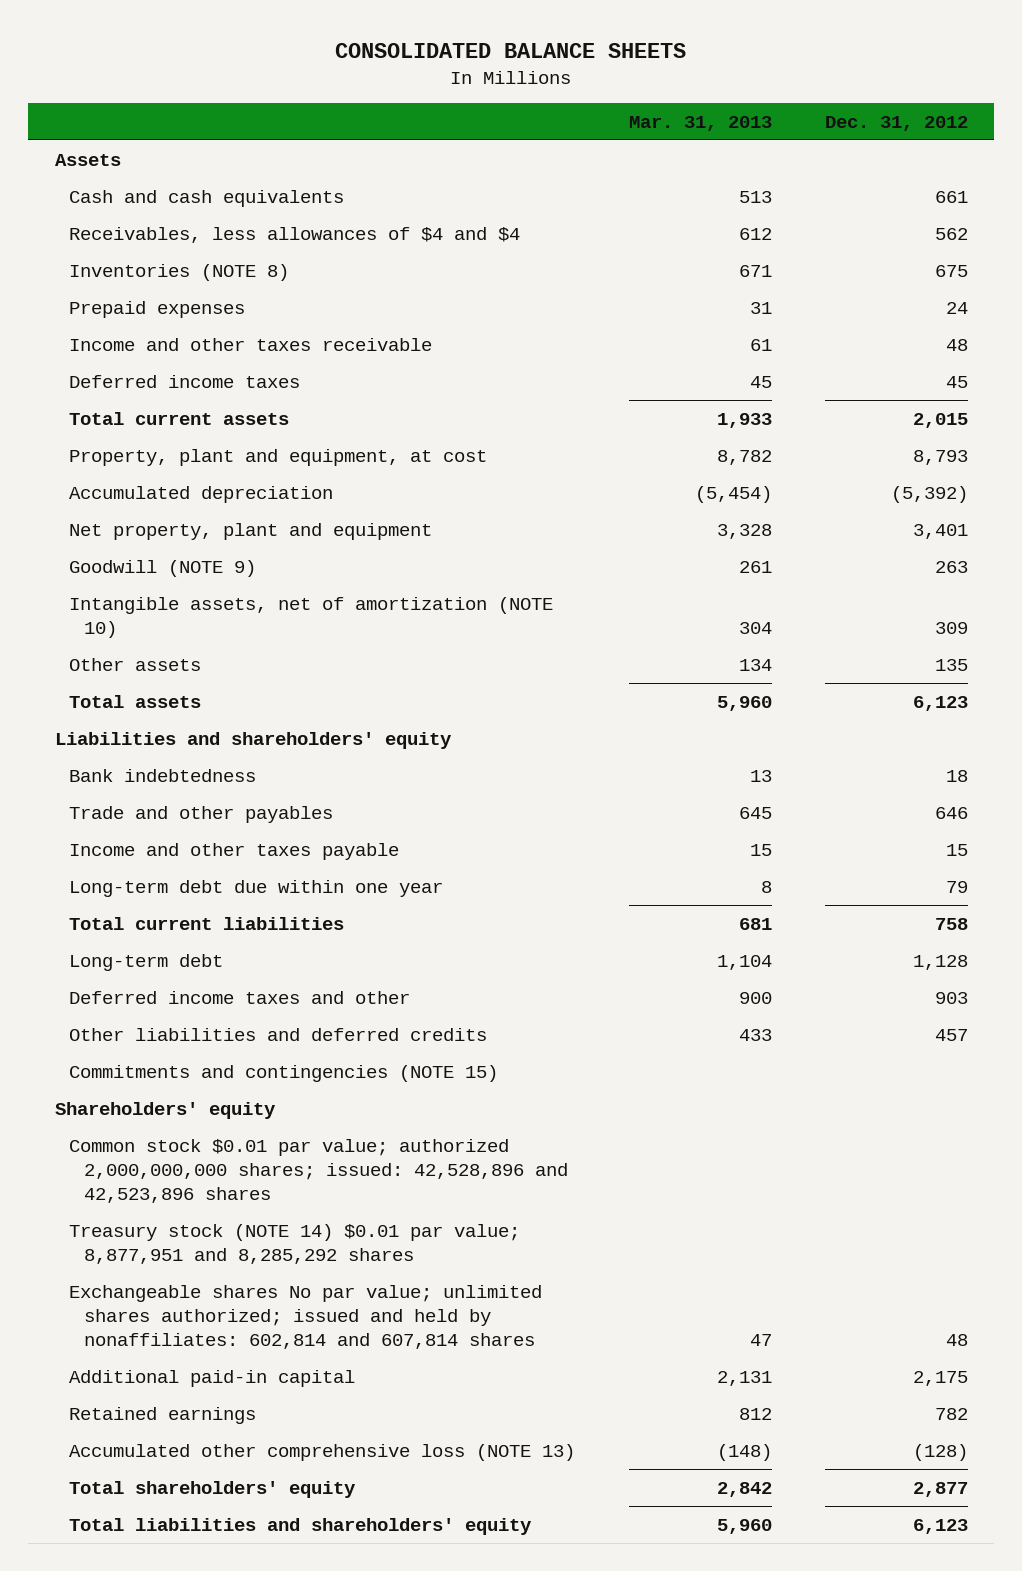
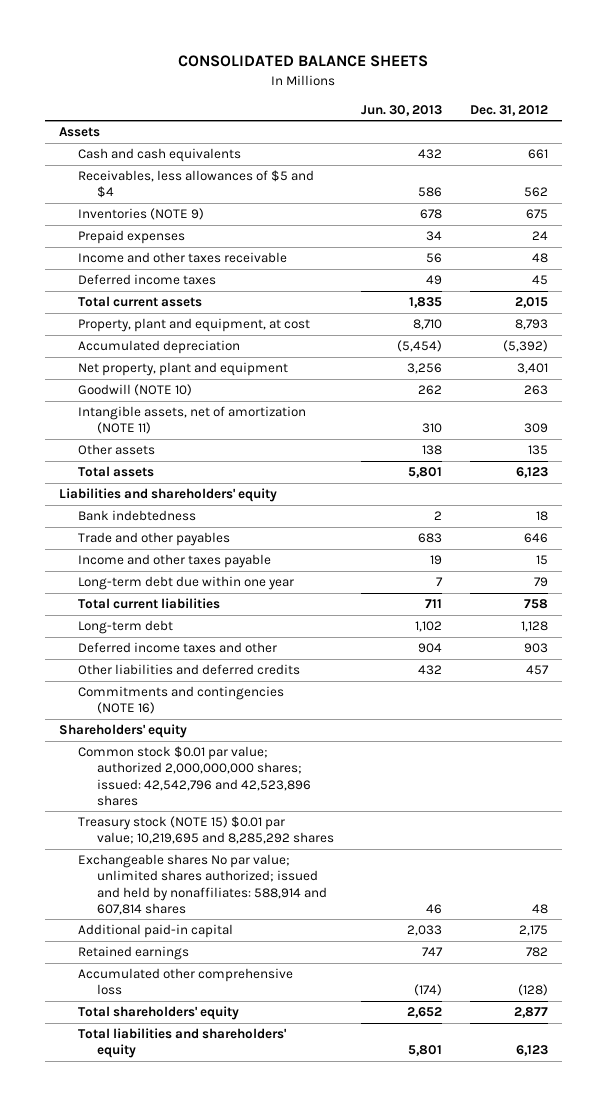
[628,115,772,131] Mar. 31, 2013 -> none
none -> [361,104,443,116] Jun. 30, 2013
[69,226,521,243] Receivables, less allowances of $4 and $4 -> [77,170,314,199] Receivables, less allowances of $5 and $4
[69,263,290,281] Inventories (NOTE 8) -> [77,208,204,221] Inventories (NOTE 9)
[69,559,257,577] Goodwill (NOTE 9) -> [77,384,192,397] Goodwill (NOTE 10)
[69,596,554,638] Intangible assets, net of amortization (NOTE 10) -> [77,406,306,435] Intangible assets, net of amortization (NOTE 11)
[69,1064,499,1082] Commitments and contingencies (NOTE 15) -> [77,686,284,715] Commitments and contingencies (NOTE 16)
[69,1138,569,1204] Common stock $0.01 par value; authorized 2,000,000,000 shares; issued: 42,528,896 and 42,523,896 shares -> [77,746,311,806] Common stock $0.01 par value; authorized 2,000,000,000 shares; issued: 42,542,796 and 42,523,896 shares
[69,1223,521,1264] Treasury stock (NOTE 14) $0.01 par value; 8,877,951 and 8,285,292 shares -> [77,816,334,845] Treasury stock (NOTE 15) $0.01 par value; 10,219,695 and 8,285,292 shares
[69,1284,543,1350] Exchangeable shares No par value; unlimited shares authorized; issued and held by nonaffiliates: 602,814 and 607,814 shares -> [77,854,327,915] Exchangeable shares No par value; unlimited shares authorized; issued and held by nonaffiliates: 588,914 and 607,814 shares
[69,1443,576,1461] Accumulated other comprehensive loss (NOTE 13) -> [77,968,293,996] Accumulated other comprehensive loss

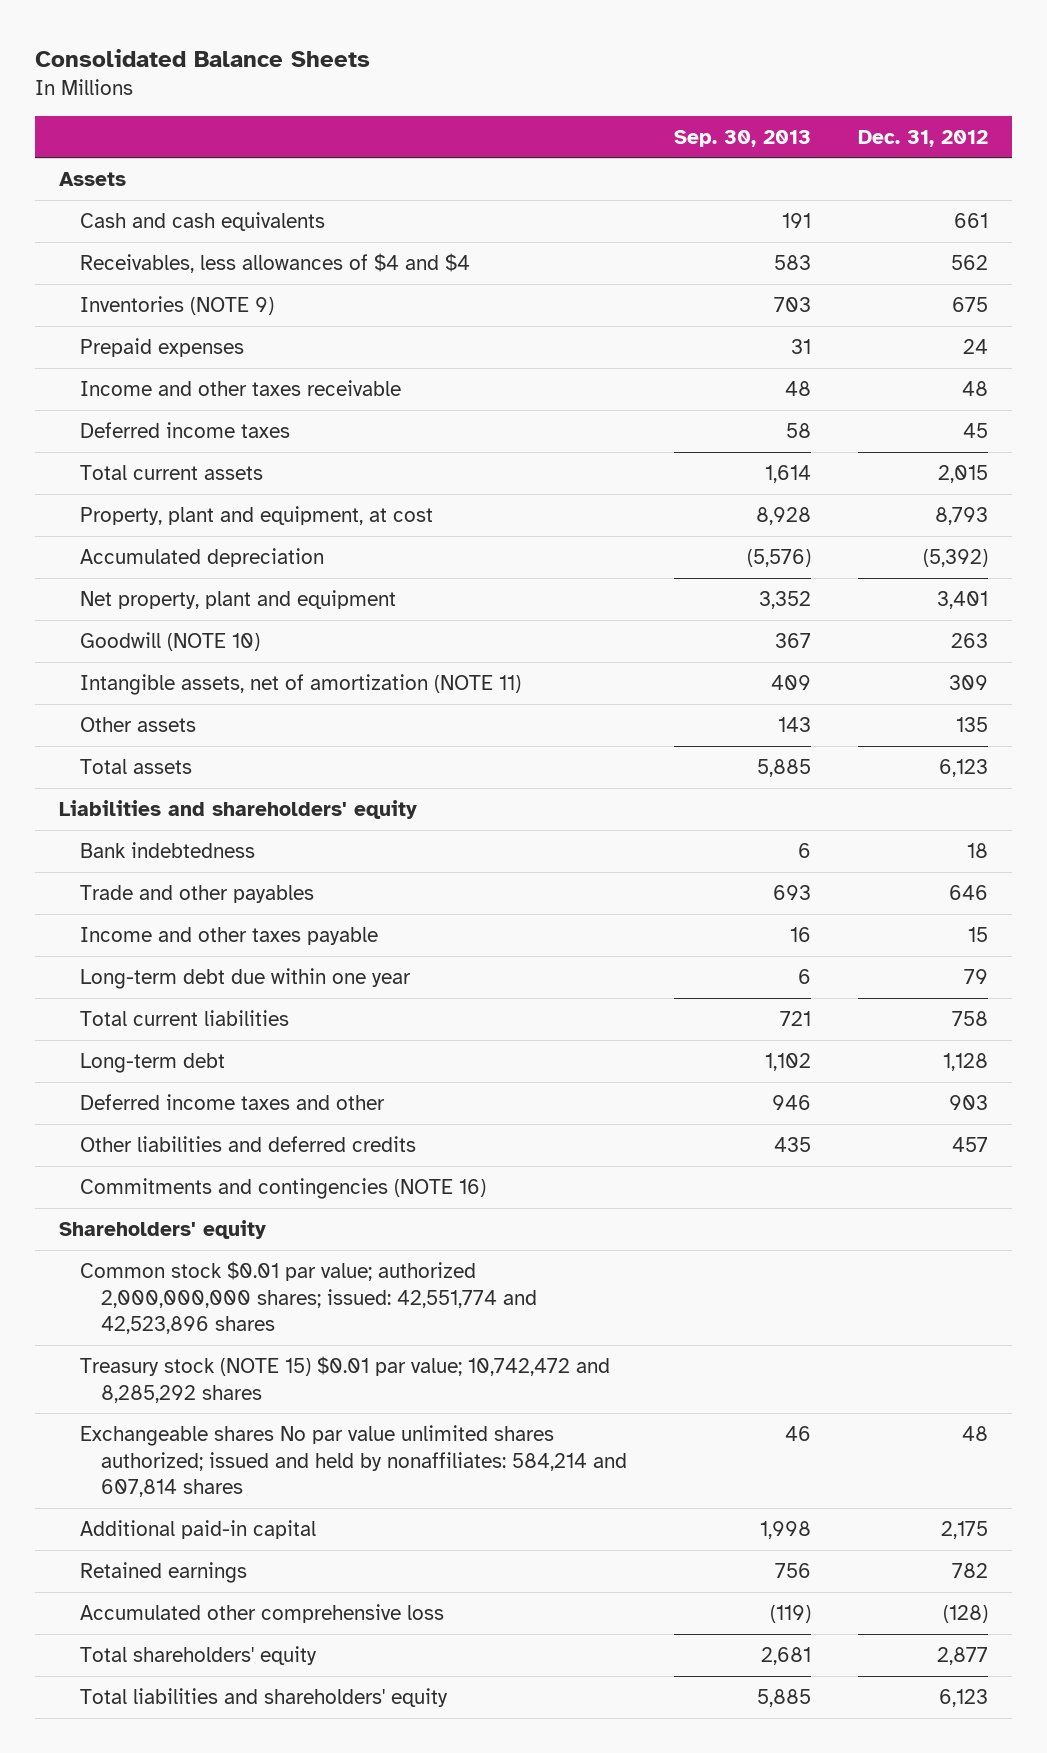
[178,55,429,68] CONSOLIDATED BALANCE SHEETS -> [35,49,371,68] Consolidated Balance Sheets
[361,104,443,116] Jun. 30, 2013 -> none
none -> [673,129,811,147] Sep. 30, 2013
[77,170,314,199] Receivables, less allowances of $5 and $4 -> [79,252,470,273] Receivables, less allowances of $4 and $4
[77,746,311,806] Common stock $0.01 par value; authorized 2,000,000,000 shares; issued: 42,542,796 and 42,523,896 shares -> [79,1260,537,1335] Common stock $0.01 par value; authorized 2,000,000,000 shares; issued: 42,551,774 and 42,523,896 shares
[77,816,334,845] Treasury stock (NOTE 15) $0.01 par value; 10,219,695 and 8,285,292 shares -> [79,1355,610,1403] Treasury stock (NOTE 15) $0.01 par value; 10,742,472 and 8,285,292 shares
[77,854,327,915] Exchangeable shares No par value; unlimited shares authorized; issued and held by nonaffiliates: 588,914 and 607,814 shares -> [79,1424,627,1498] Exchangeable shares No par value unlimited shares authorized; issued and held by nonaffiliates: 584,214 and 607,814 shares

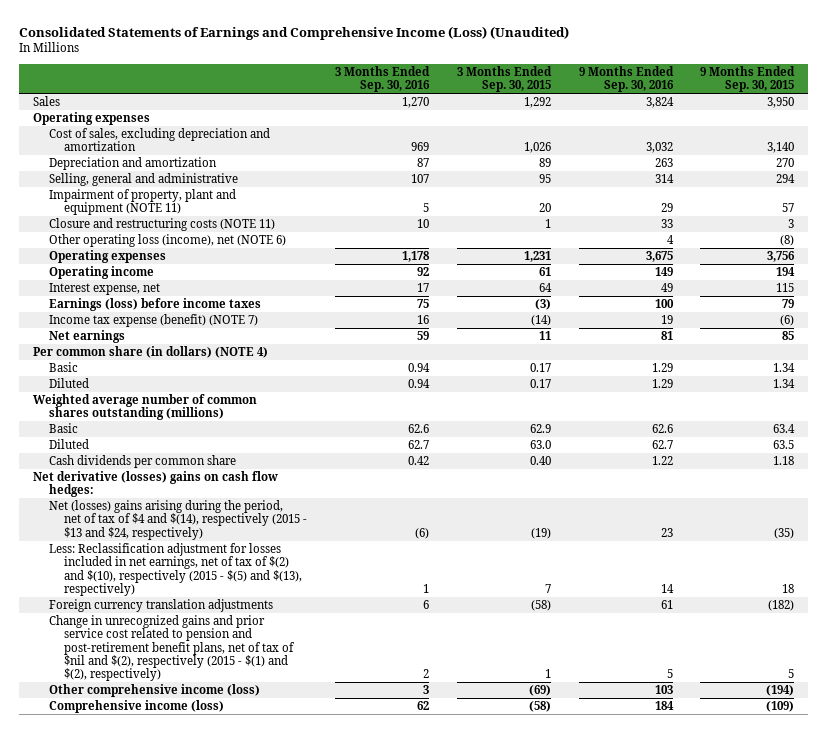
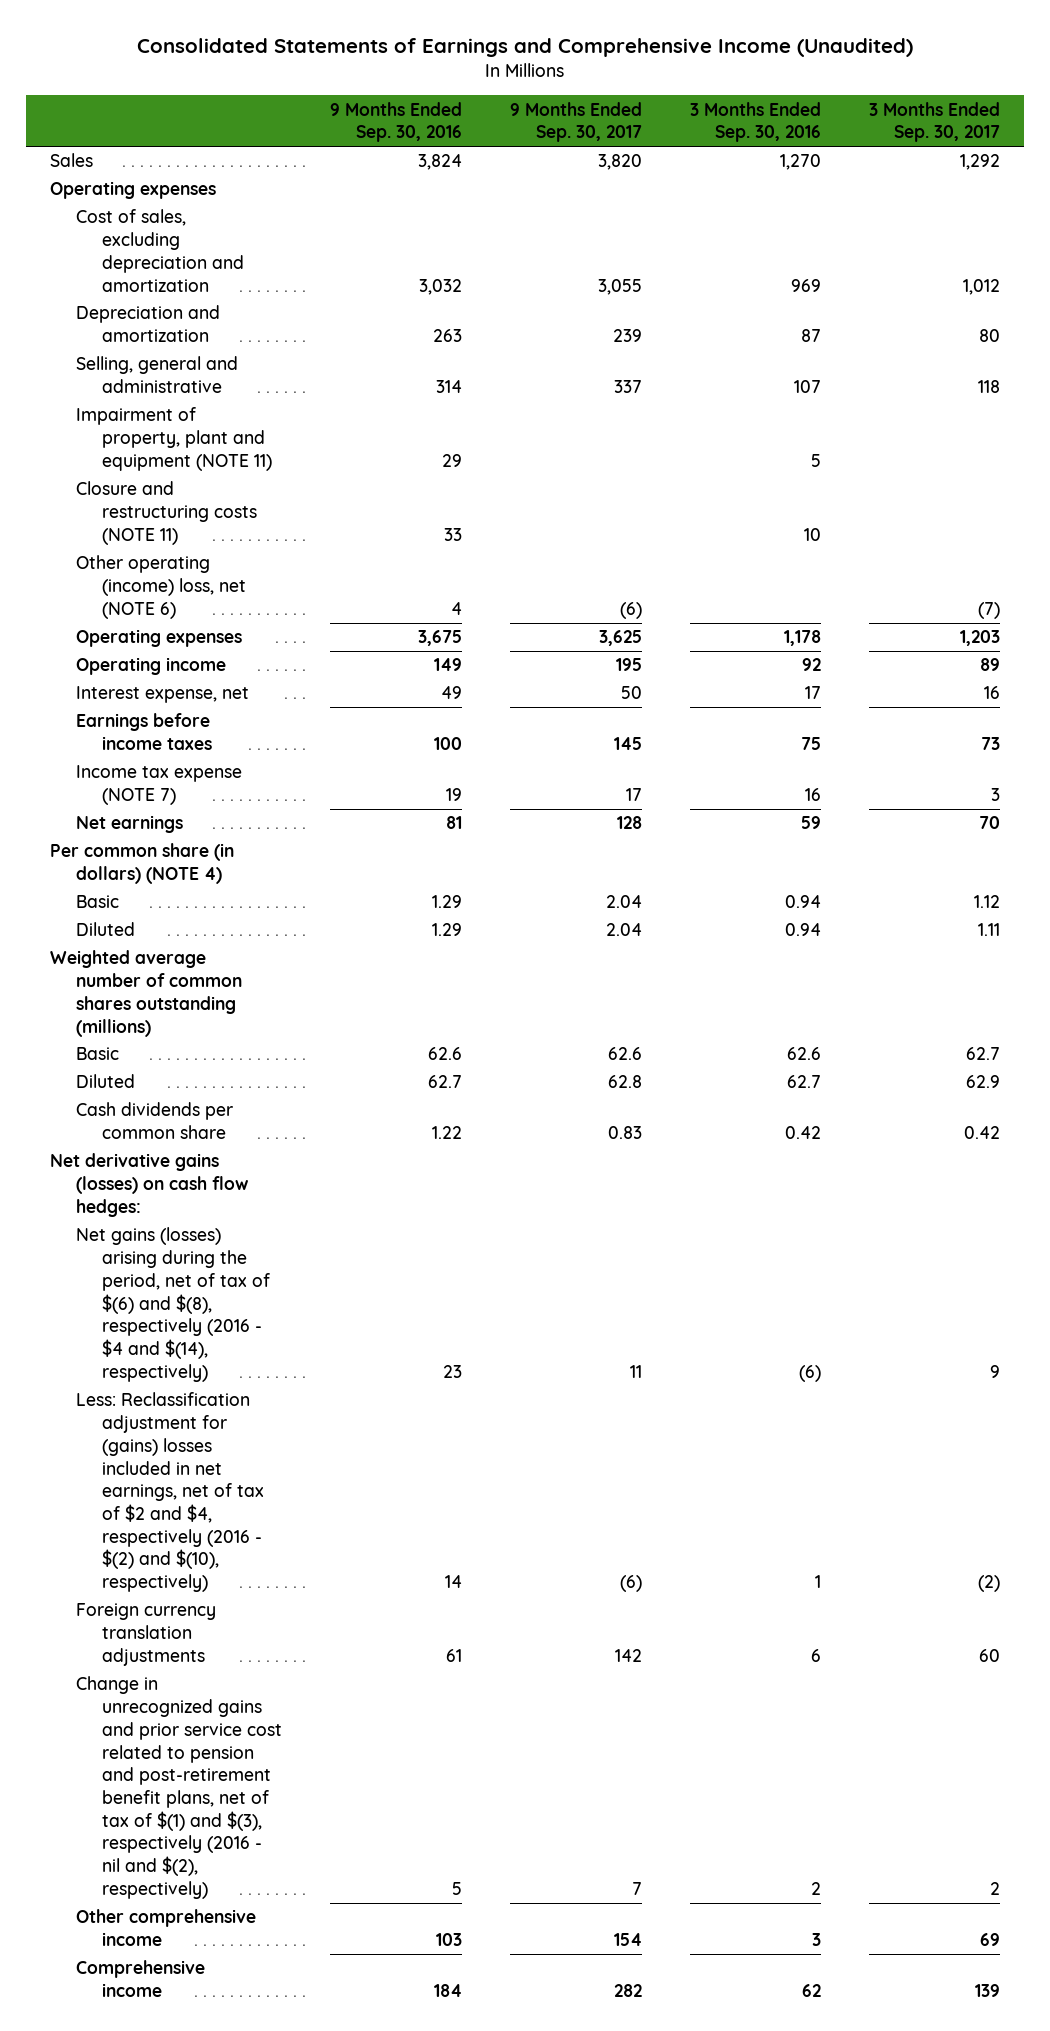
[19,26,570,41] Consolidated Statements of Earnings and Comprehensive Income (Loss) (Unaudited) -> [137,38,914,58] Consolidated Statements of Earnings and Comprehensive Income (Unaudited)
[456,65,552,93] 3 Months Ended Sep. 30, 2015 -> none
[700,65,796,93] 9 Months Ended Sep. 30, 2015 -> none
none -> [510,101,643,143] 9 Months Ended Sep. 30, 2017
none -> [869,101,1001,143] 3 Months Ended Sep. 30, 2017
[48,234,286,248] Other operating loss (income), net (NOTE 6) -> [76,555,247,619] Other operating (income) loss, net (NOTE 6)
[48,298,261,312] Earnings (loss) before income taxes -> [76,713,213,751] Earnings before income taxes
[48,314,258,328] Income tax expense (benefit) (NOTE 7) -> [76,765,243,806] Income tax expense (NOTE 7)
[33,471,279,498] Net derivative (losses) gains on cash flow hedges: -> [49,1153,249,1217] Net derivative gains (losses) on cash flow hedges:
[48,500,308,540] Net (losses) gains arising during the period, net of tax of $4 and $(14), respectively (2015 - $13 and $24, respectively) -> [76,1227,271,1382] Net gains (losses) arising during the period, net of tax of $(6) and $(8), respectively (2016 - $4 and $(14), respectively)
[48,543,303,596] Less: Reclassification adjustment for losses included in net earnings, net of tax of $(2) and $(10), respectively (2015 - $(5) and $(13), respectively) -> [76,1392,265,1593] Less: Reclassification adjustment for (gains) losses included in net earnings, net of tax of $2 and $4, respectively (2016 - $(2) and $(10), respectively)
[48,615,296,681] Change in unrecognized gains and prior service cost related to pension and post-retirement benefit plans, net of tax of $nil and $(2), respectively (2015 - $(1) and $(2), respectively) -> [76,1676,283,1899] Change in unrecognized gains and prior service cost related to pension and post-retirement benefit plans, net of tax of $(1) and $(3), respectively (2016 - nil and $(2), respectively)
[48,684,260,698] Other comprehensive income (loss) -> [76,1909,257,1947] Other comprehensive income
[48,700,224,714] Comprehensive income (loss) -> [76,1960,206,1998] Comprehensive income

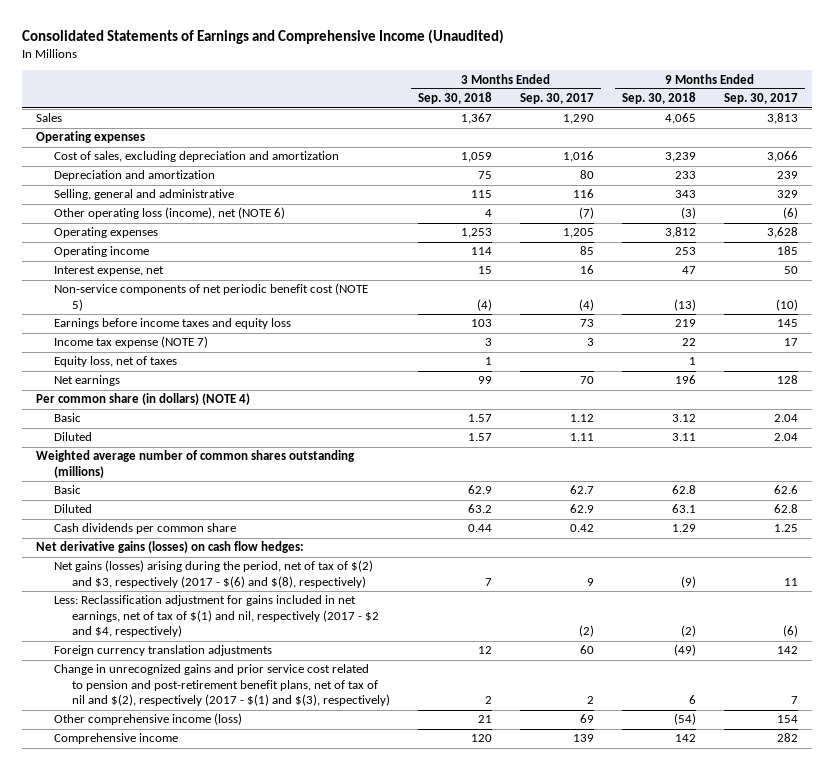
[330,101,463,143] 9 Months Ended Sep. 30, 2016 -> none
[690,101,822,143] 3 Months Ended Sep. 30, 2016 -> none
none -> [417,92,492,105] Sep. 30, 2018
none -> [621,92,696,105] Sep. 30, 2018
[598,154,643,171] 3,820 -> [766,113,798,125] 3,813
[960,154,1001,171] 1,292 -> [562,114,594,125] 1,290
[598,278,643,295] 3,055 -> [766,151,798,163] 3,066
[963,278,1001,295] 1,012 -> [562,151,594,163] 1,016
[76,407,273,471] Impairment of property, plant and equipment (NOTE 11) -> none
[76,481,258,545] Closure and restructuring costs (NOTE 11) -> none
[614,380,643,394] 337 -> [776,190,798,199] 329
[978,380,1001,394] 118 -> [572,189,594,199] 116
[76,555,247,619] Other operating (income) loss, net (NOTE 6) -> [53,207,285,220] Other operating loss (income), net (NOTE 6)
[599,630,643,647] 3,625 -> [766,227,798,239] 3,628
[960,630,1001,647] 1,203 -> [562,228,594,239] 1,205
[616,658,643,672] 195 -> [776,246,798,256] 185
[980,658,1001,672] 89 -> [579,246,594,256] 85
none -> [53,283,368,311] Non-service components of net periodic benefit cost (NOTE 5)
[76,713,213,751] Earnings before income taxes -> [53,318,291,330] Earnings before income taxes and equity loss
none -> [53,356,177,368] Equity loss, net of taxes
[608,1126,643,1140] 0.83 -> [773,524,798,533] 1.25
[76,1227,271,1382] Net gains (losses) arising during the period, net of tax of $(6) and $(8), respectively (2016 - $4 and $(14), respectively) -> [53,560,373,588] Net gains (losses) arising during the period, net of tax of $(2) and $3, respectively (2017 - $(6) and $(8), respectively)
[76,1392,265,1593] Less: Reclassification adjustment for (gains) losses included in net earnings, net of tax of $2 and $4, respectively (2016 - $(2) and $(10), respectively) -> [53,595,379,638] Less: Reclassification adjustment for gains included in net earnings, net of tax of $(1) and nil, respectively (2017 - $2 and $4, respectively)
[76,1676,283,1899] Change in unrecognized gains and prior service cost related to pension and post-retirement benefit plans, net of tax of $(1) and $(3), respectively (2016 - nil and $(2), respectively) -> [53,664,390,707] Change in unrecognized gains and prior service cost related to pension and post-retirement benefit plans, net of tax of nil and $(2), respectively (2017 - $(1) and $(3), respectively)
[76,1909,257,1947] Other comprehensive income -> [53,713,242,726] Other comprehensive income (loss)

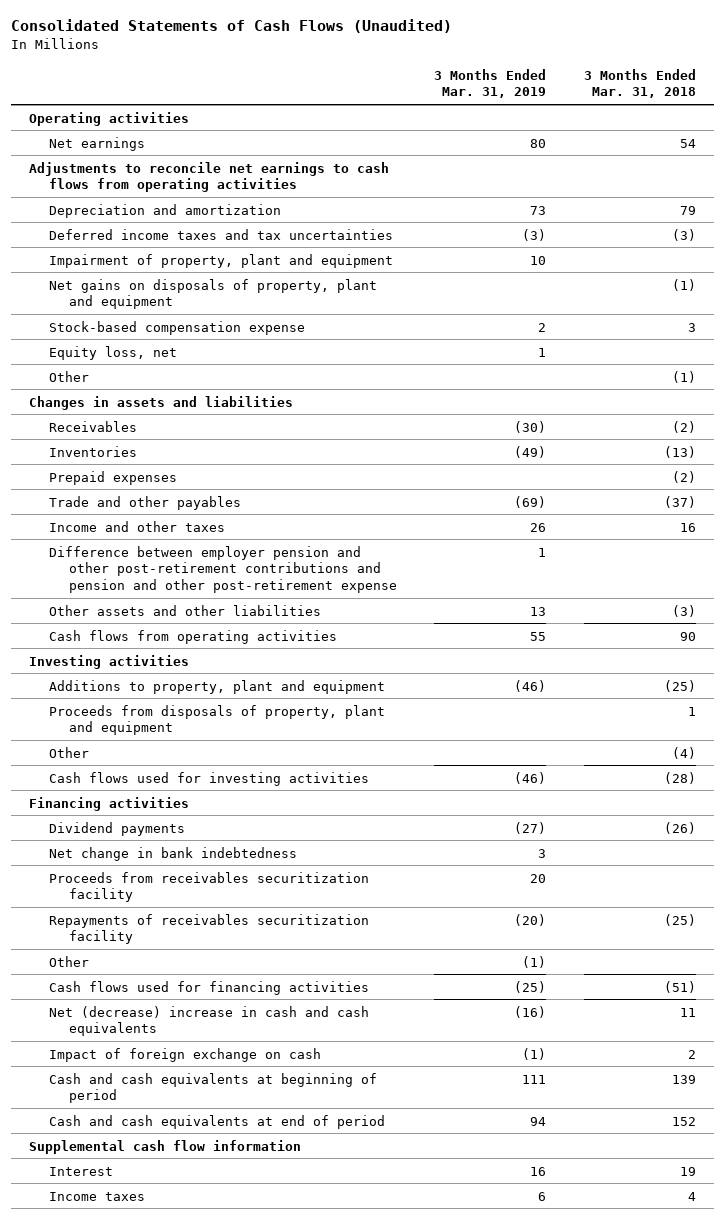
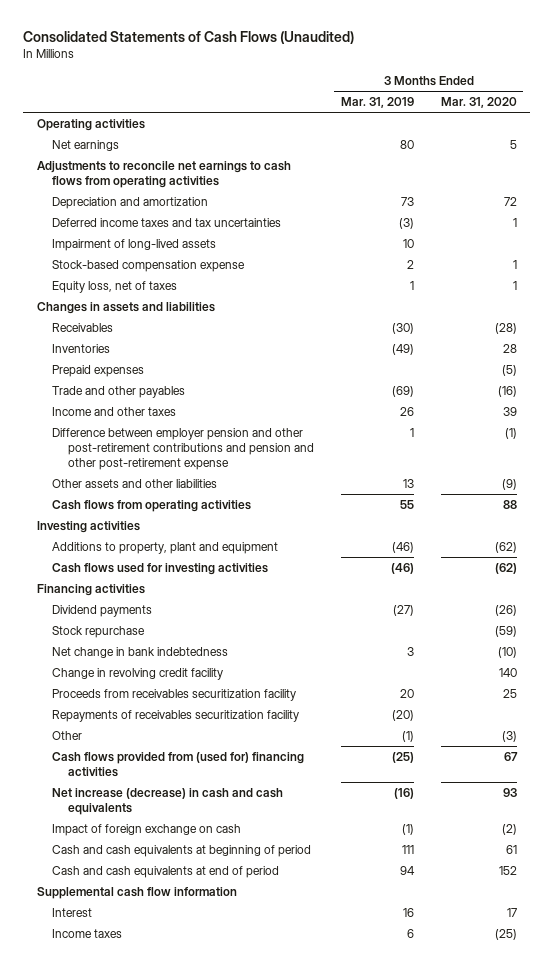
[583,68,696,99] 3 Months Ended Mar. 31, 2018 -> none
none -> [440,97,517,109] Mar. 31, 2020
[49,278,378,310] Net gains on disposals of property, plant and equipment -> none
[49,253,394,268] Impairment of property, plant and equipment -> [52,238,217,251] Impairment of long-lived assets
[49,370,90,382] Other -> none
[49,345,178,360] Equity loss, net -> [52,280,178,293] Equity loss, net of taxes
[49,704,386,736] Proceeds from disposals of property, plant and equipment -> none
[49,746,90,758] Other -> none
none -> [52,625,146,638] Stock repurchase
none -> [52,667,224,680] Change in revolving credit facility
[49,980,370,995] Cash flows used for financing activities -> [52,751,305,778] Cash flows provided from (used for) financing activities
[49,1005,370,1037] Net (decrease) increase in cash and cash equivalents -> [52,787,284,816] Net increase (decrease) in cash and cash equivalents

